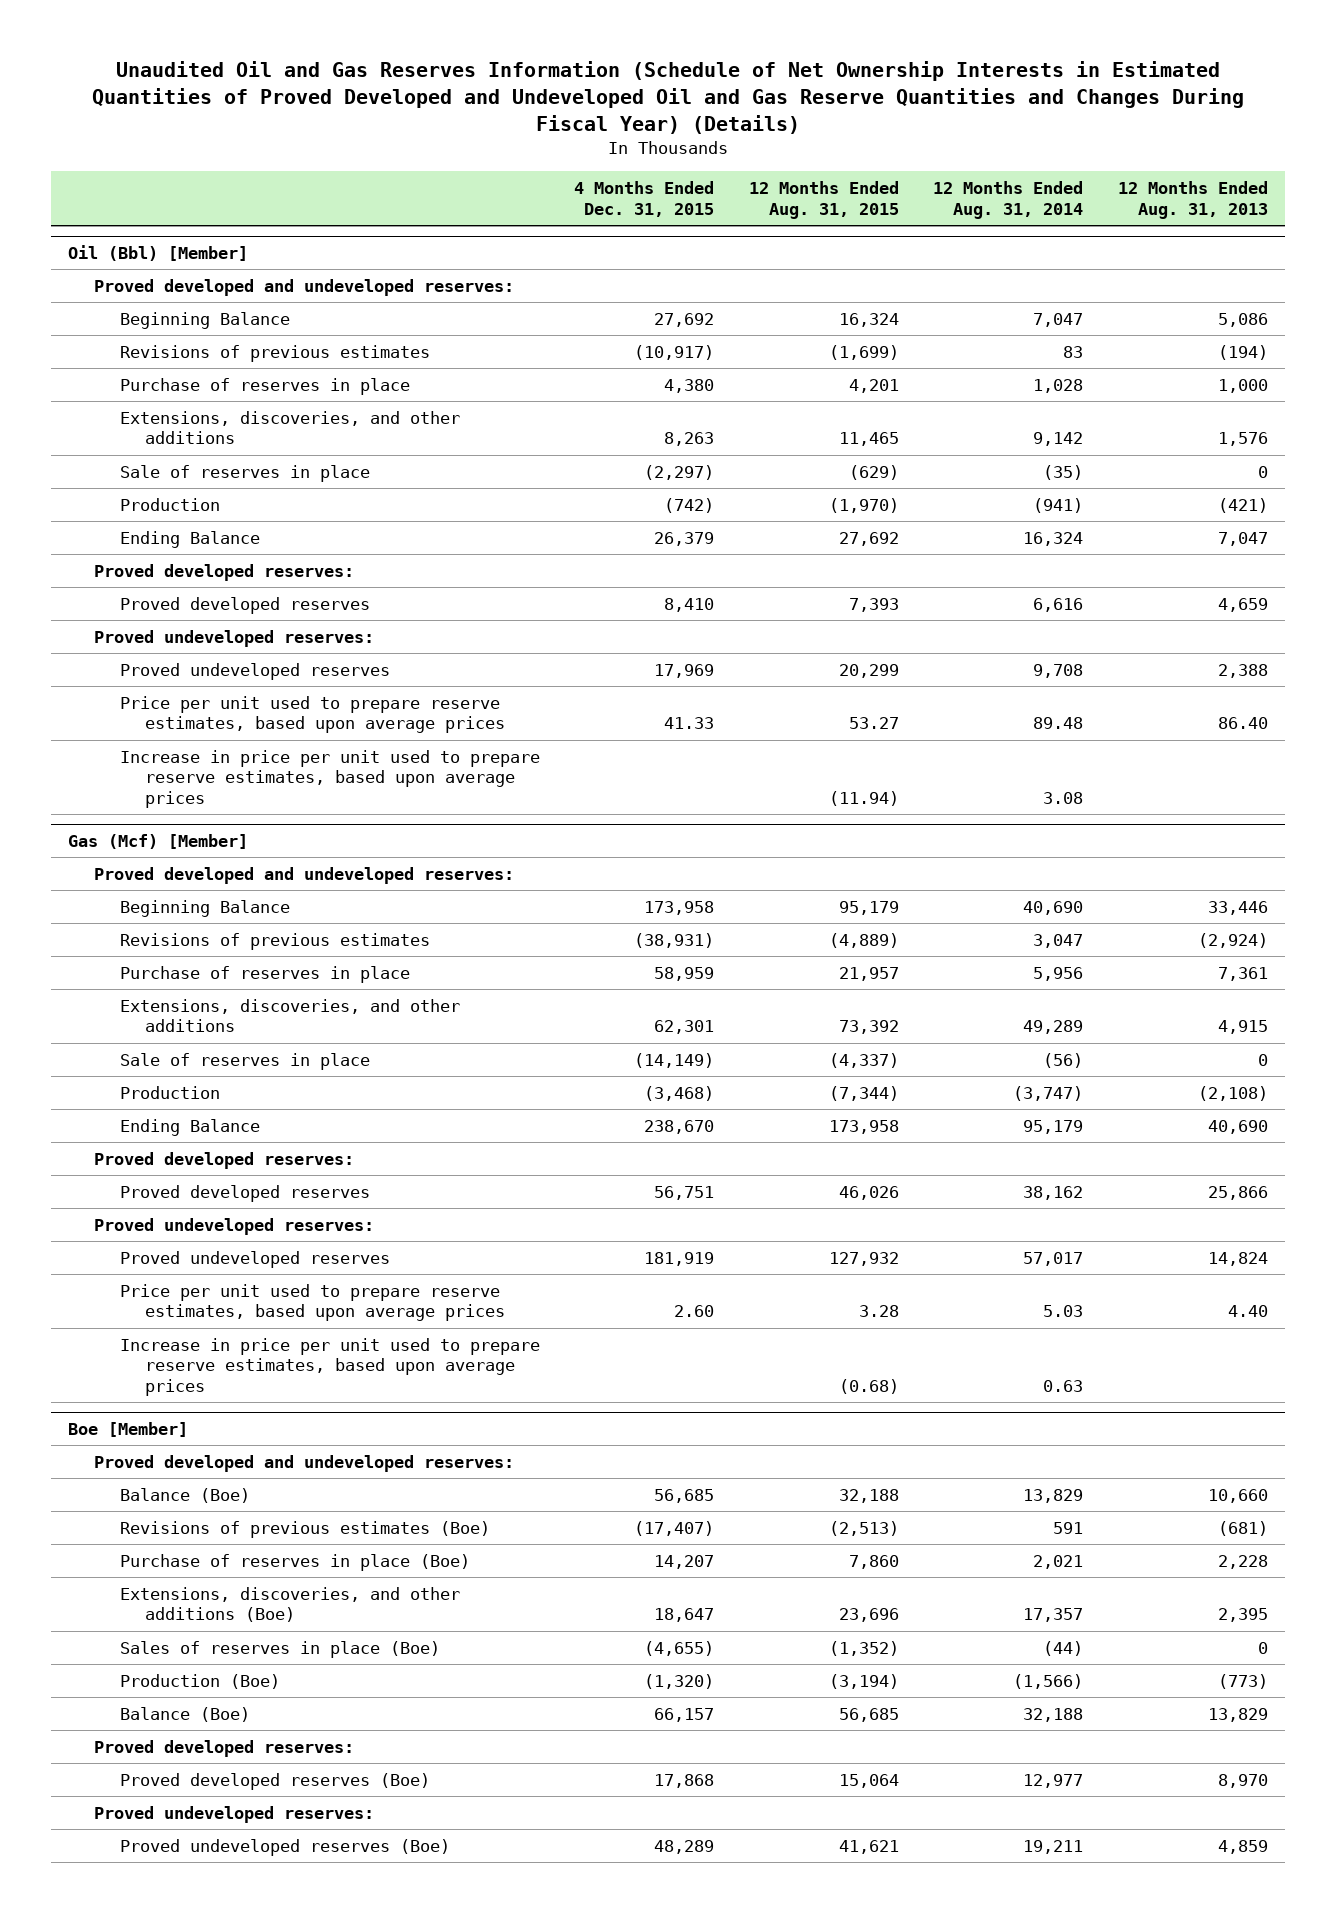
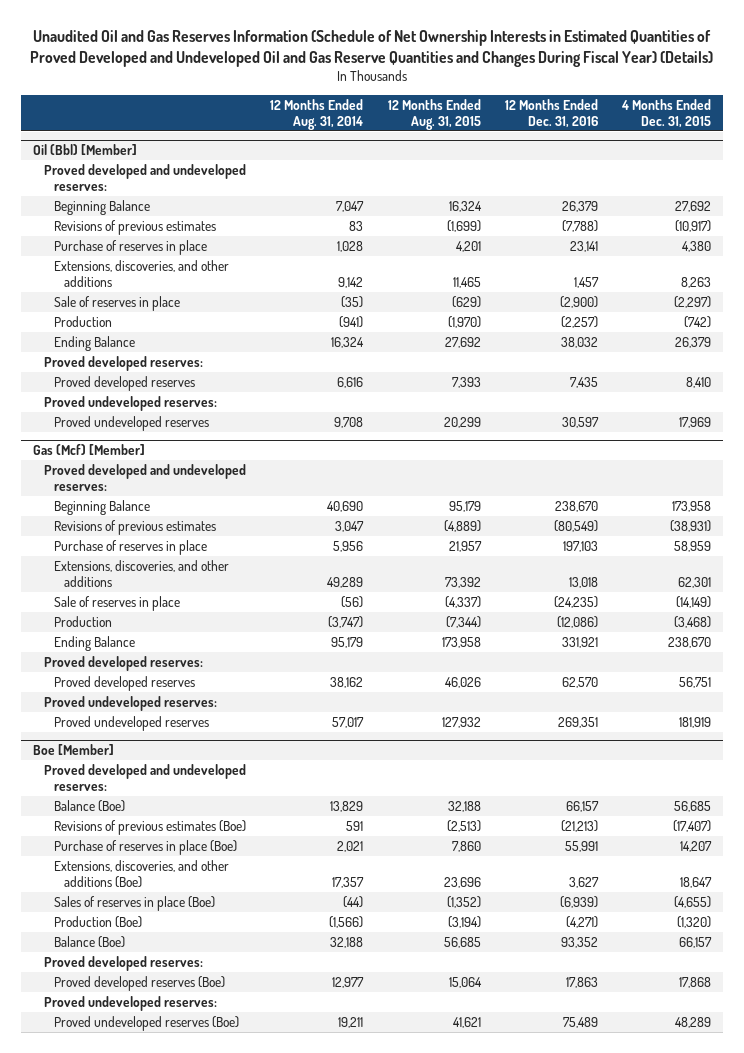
[1117,181,1268,219] 12 Months Ended Aug. 31, 2013 -> none
none -> [504,98,598,128] 12 Months Ended Dec. 31, 2016
[119,695,506,734] Price per unit used to prepare reserve estimates, based upon average prices -> none
[119,749,540,808] Increase in price per unit used to prepare reserve estimates, based upon average prices -> none
[119,1283,506,1322] Price per unit used to prepare reserve estimates, based upon average prices -> none
[119,1337,540,1396] Increase in price per unit used to prepare reserve estimates, based upon average prices -> none

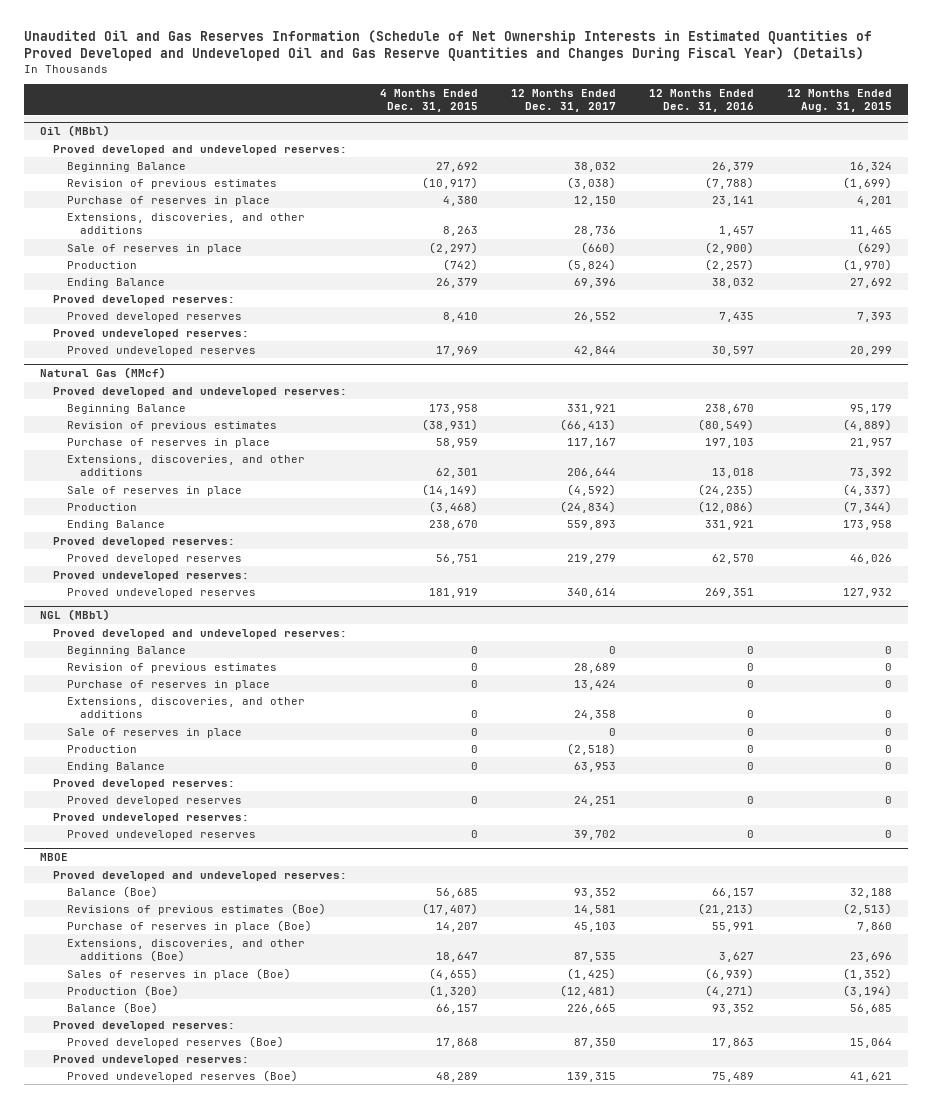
[270,98,364,130] 12 Months Ended Aug. 31, 2014 -> none
none -> [511,88,617,112] 12 Months Ended Dec. 31, 2017
[33,144,138,156] Oil (Bbl) [Member] -> [40,125,111,138] Oil (MBbl)
[54,219,217,235] Revisions of previous estimates -> [66,178,277,189] Revision of previous estimates
[33,444,146,456] Gas (Mcf) [Member] -> [40,367,167,380] Natural Gas (MMcf)
[54,519,217,535] Revisions of previous estimates -> [66,420,277,431] Revision of previous estimates
[33,744,115,756] Boe [Member] -> none
none -> [40,609,111,622] NGL (MBbl)
none -> [66,645,186,656] Beginning Balance
none -> [66,662,277,673] Revision of previous estimates
none -> [66,679,270,690] Purchase of reserves in place
none -> [66,696,305,719] Extensions, discoveries, and other additions
none -> [66,727,242,738] Sale of reserves in place
none -> [66,744,137,753] Production
none -> [66,761,165,772] Ending Balance
none -> [53,778,236,789] Proved developed reserves:
none -> [66,795,242,806] Proved developed reserves
none -> [53,812,250,823] Proved undeveloped reserves:
none -> [66,829,256,840] Proved undeveloped reserves
none -> [40,853,69,862] MBOE
none -> [53,870,348,881] Proved developed and undeveloped reserves:

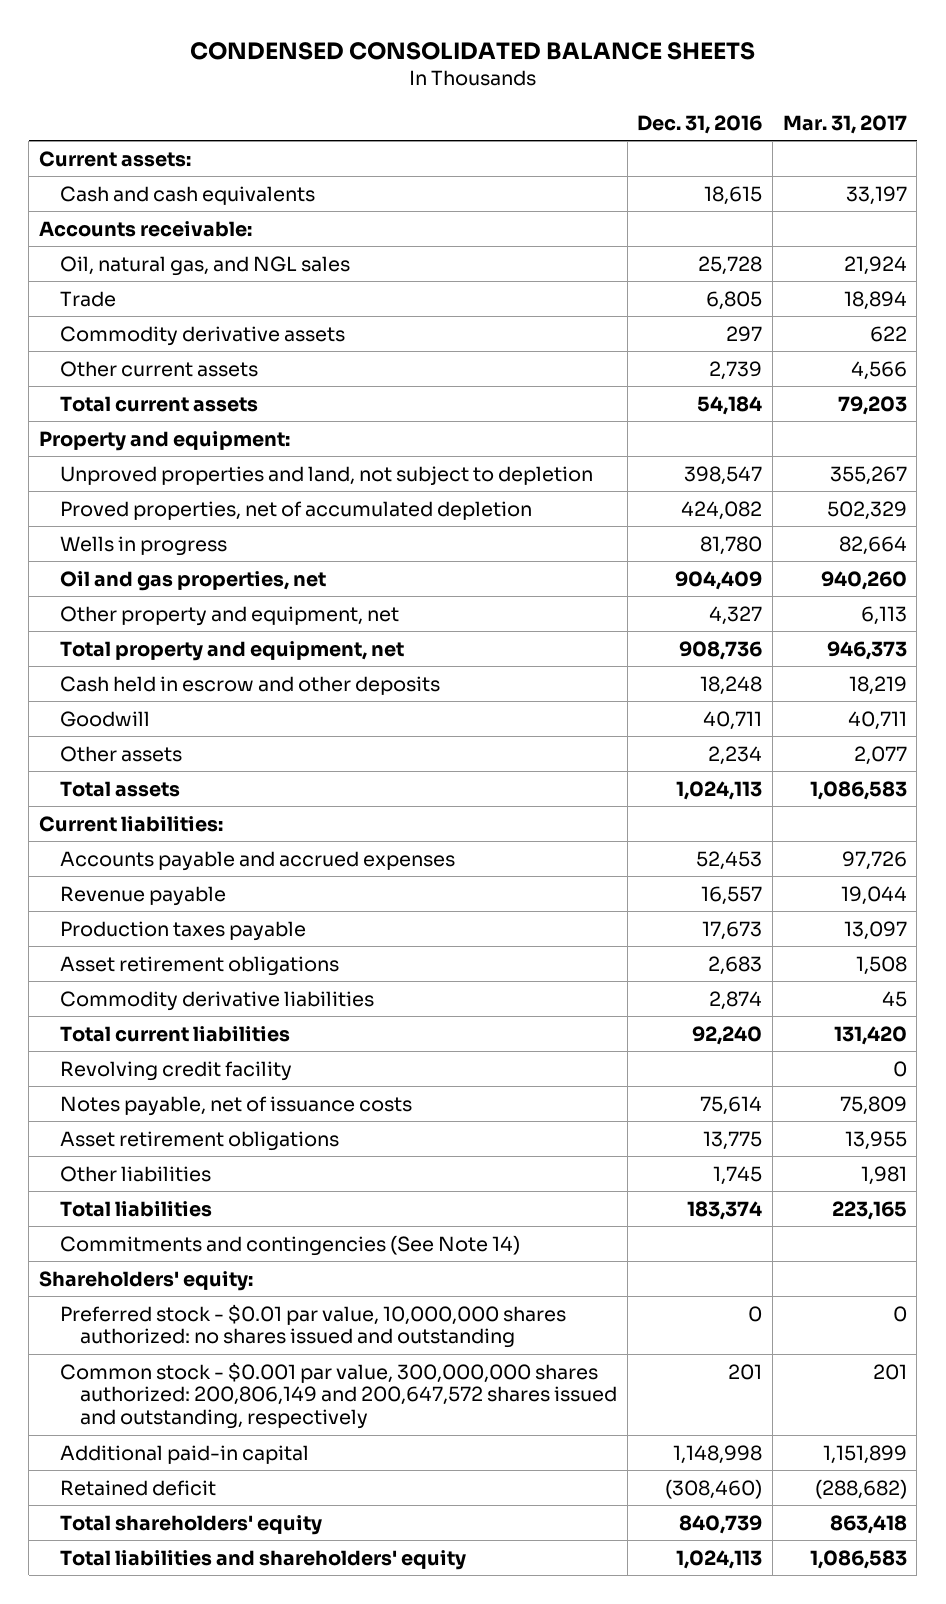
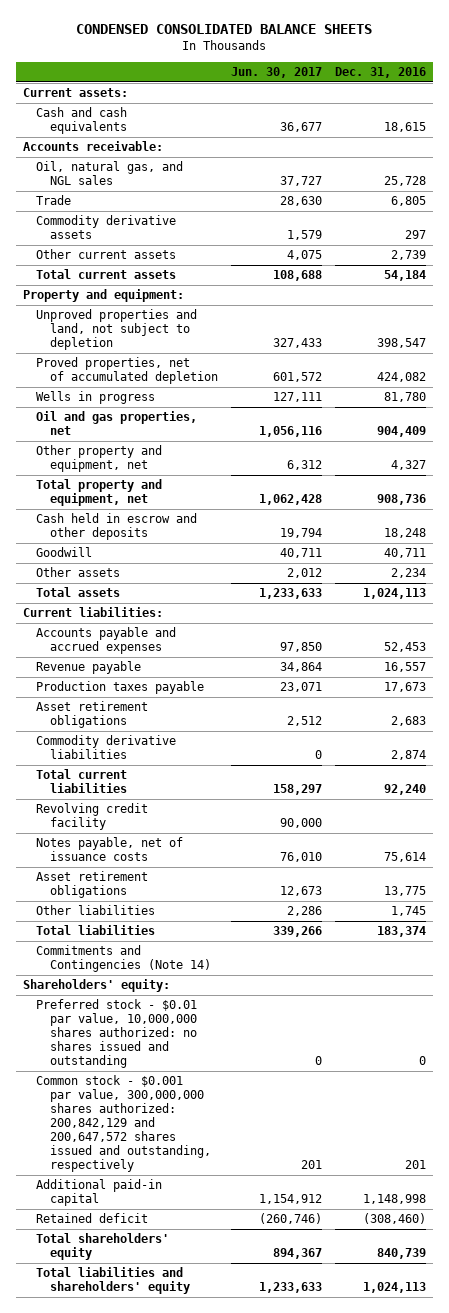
[782,114,907,134] Mar. 31, 2017 -> none
none -> [231,67,323,79] Jun. 30, 2017
[59,1234,520,1256] Commitments and contingencies (See Note 14) -> [36,945,212,973] Commitments and Contingencies (Note 14)
[59,1361,617,1430] Common stock - $0.001 par value, 300,000,000 shares authorized: 200,806,149 and 200,647,572 shares issued and outstanding, respectively -> [36,1075,212,1173] Common stock - $0.001 par value, 300,000,000 shares authorized: 200,842,129 and 200,647,572 shares issued and outstanding, respectively

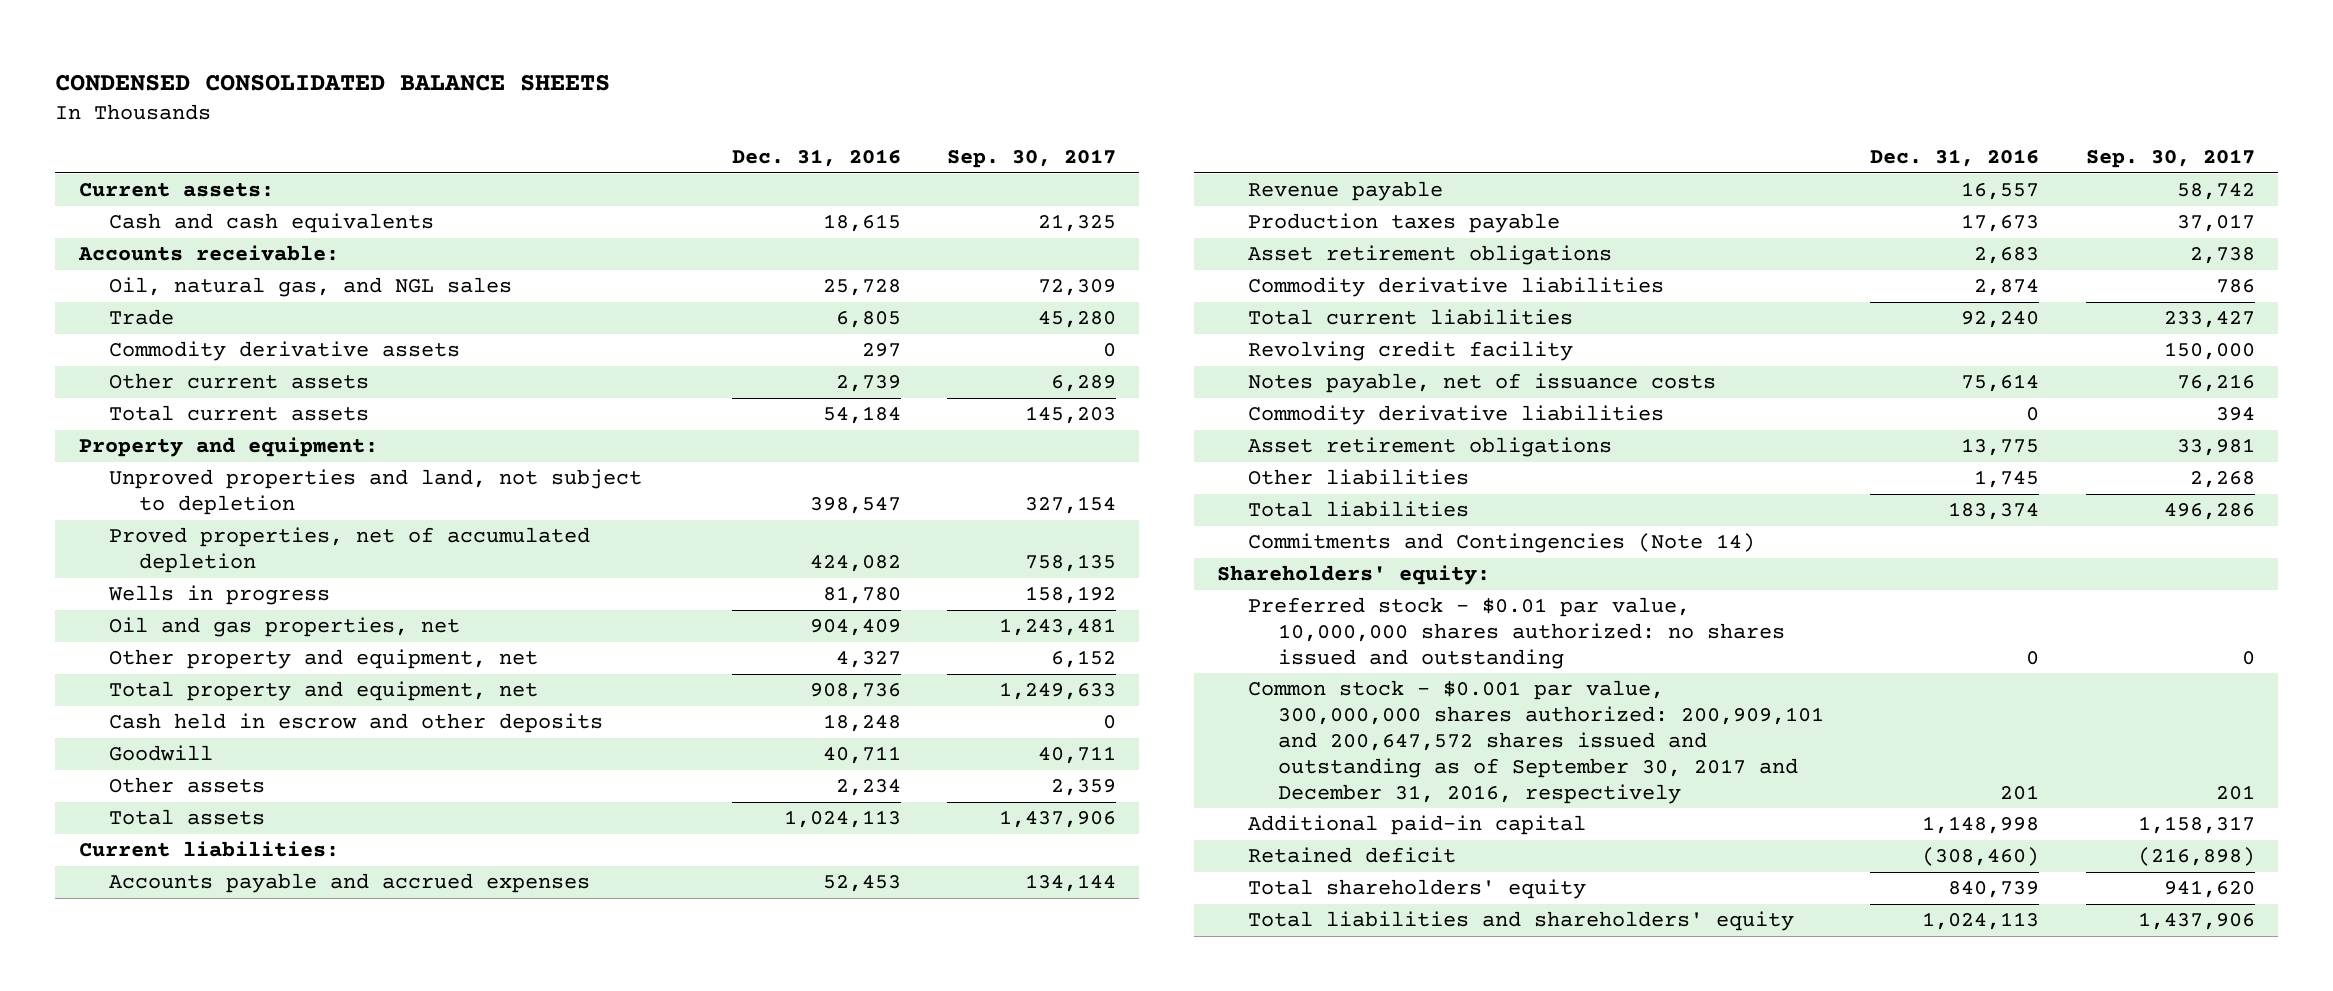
[231,67,323,79] Jun. 30, 2017 -> none
none -> [946,149,1116,169] Sep. 30, 2017
none -> [1247,405,1664,426] Commodity derivative liabilities
[36,1075,212,1173] Common stock - $0.001 par value, 300,000,000 shares authorized: 200,842,129 and 200,647,572 shares issued and outstanding, respectively -> [1247,680,1825,804] Common stock - $0.001 par value, 300,000,000 shares authorized: 200,909,101 and 200,647,572 shares issued and outstanding as of September 30, 2017 and December 31, 2016, respectively

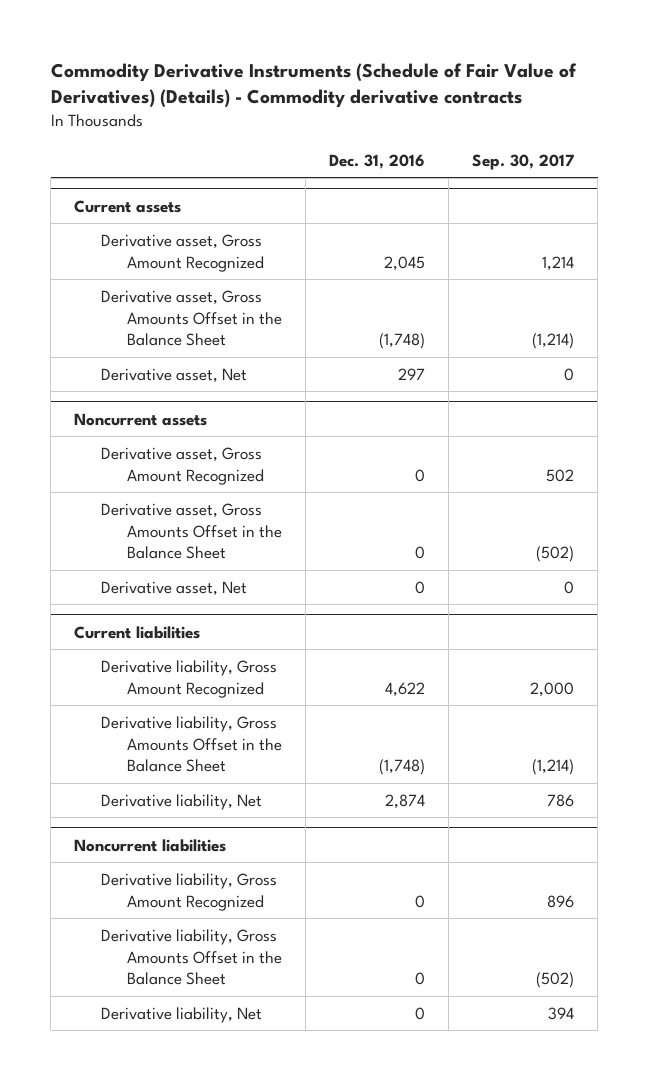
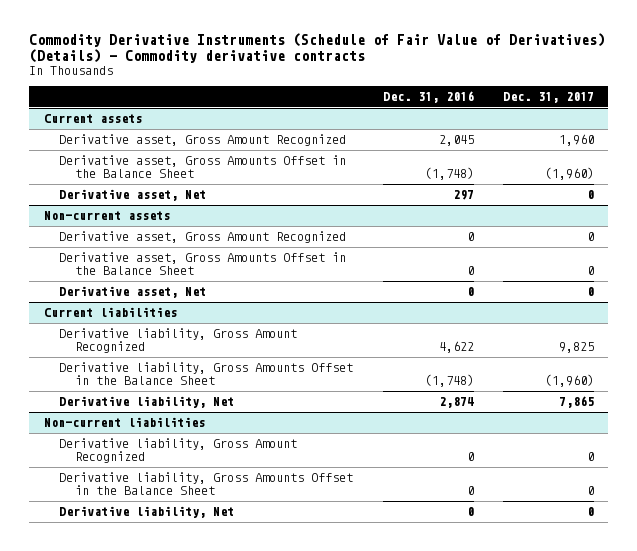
[472,153,575,170] Sep. 30, 2017 -> none
none -> [502,91,594,103] Dec. 31, 2017
[74,412,208,426] Noncurrent assets -> [43,211,170,221] Non-current assets
[74,838,227,852] Noncurrent liabilities -> [43,417,205,428] Non-current liabilities

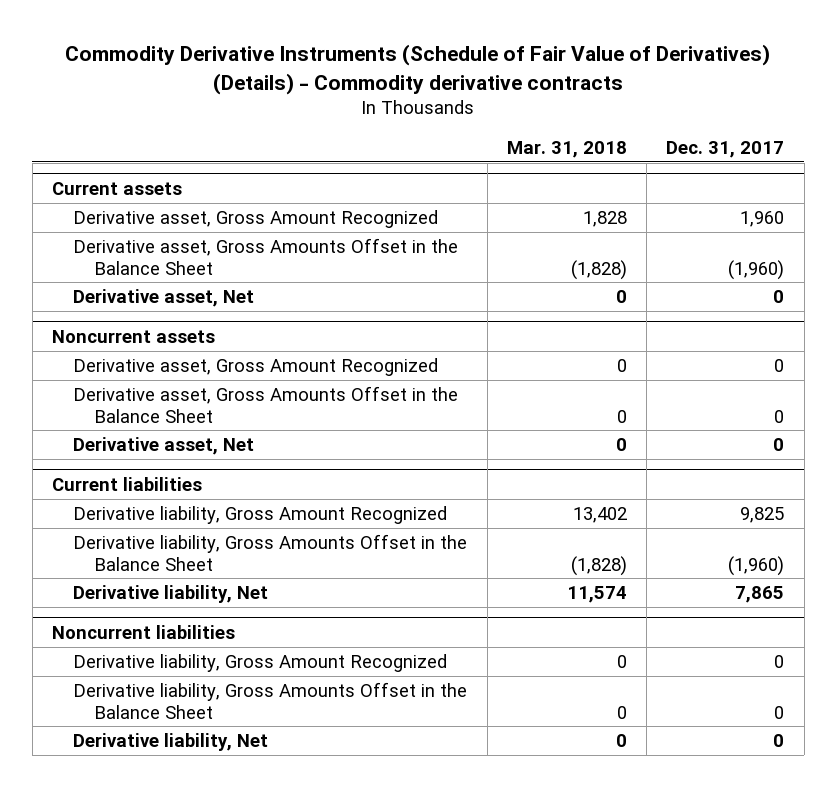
[382,90,474,103] Dec. 31, 2016 -> none
none -> [506,140,627,158] Mar. 31, 2018
[43,211,170,221] Non-current assets -> [52,329,216,343] Noncurrent assets
[43,417,205,428] Non-current liabilities -> [52,624,236,639] Noncurrent liabilities

